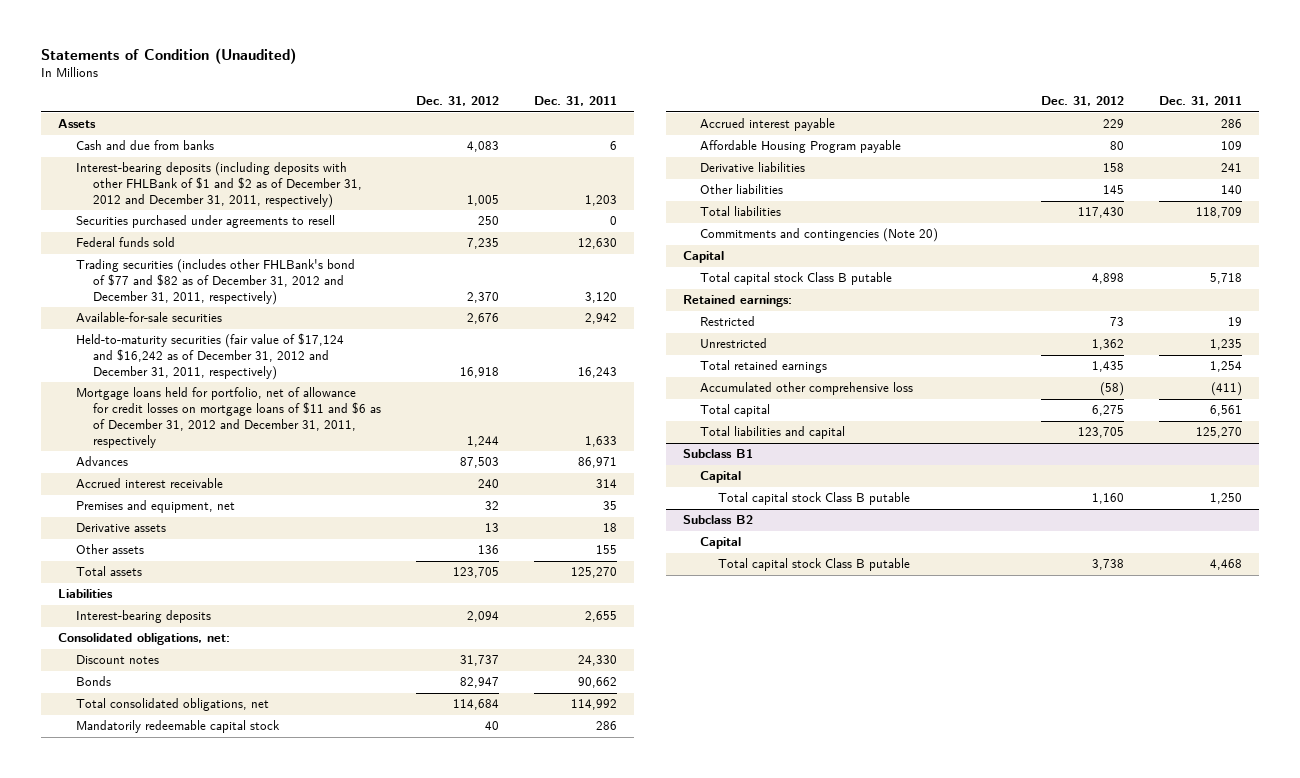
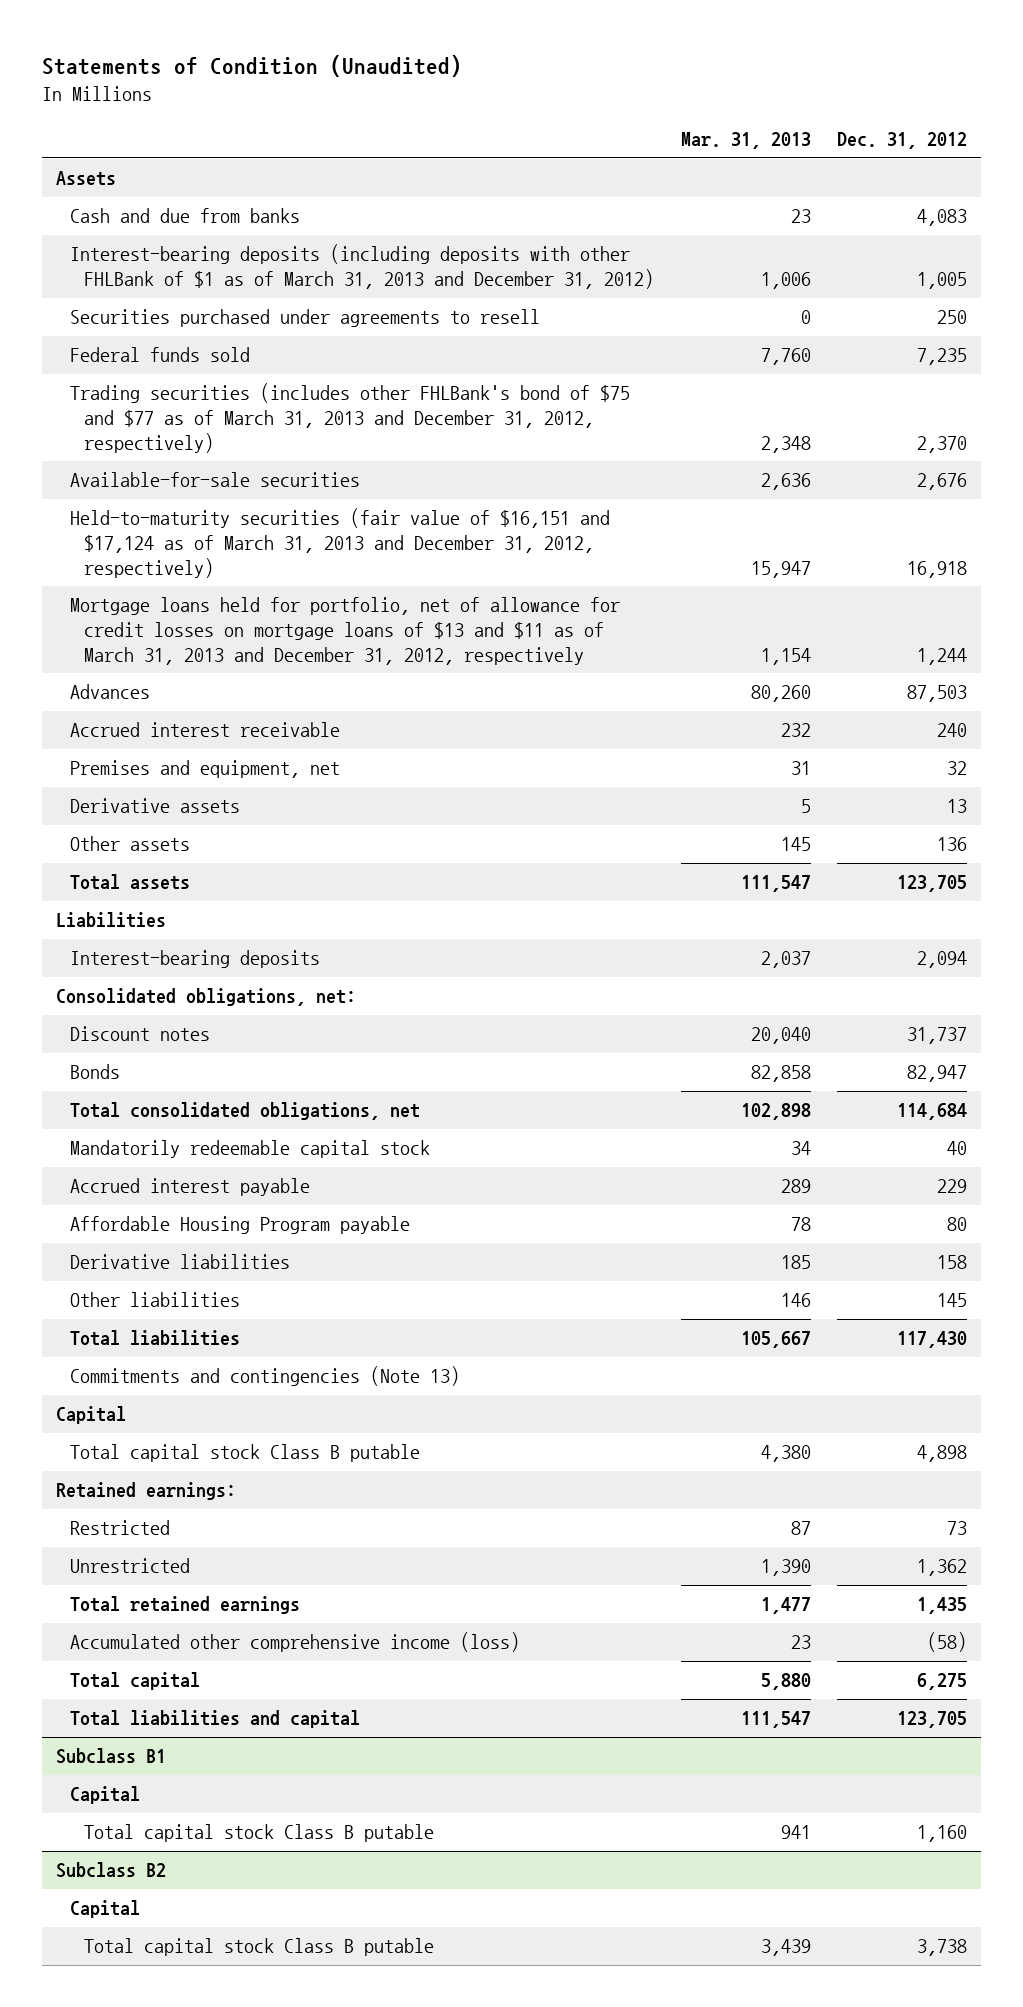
[533,96,617,107] Dec. 31, 2011 -> none
none -> [680,132,811,150] Mar. 31, 2013
[75,162,362,208] Interest-bearing deposits (including deposits with other FHLBank of $1 and $2 as of December 31, 2012 and December 31, 2011, respectively) -> [69,244,655,289] Interest-bearing deposits (including deposits with other FHLBank of $1 as of March 31, 2013 and December 31, 2012)
[75,259,355,305] Trading securities (includes other FHLBank's bond of $77 and $82 as of December 31, 2012 and December 31, 2011, respectively) -> [69,383,630,453] Trading securities (includes other FHLBank's bond of $75 and $77 as of March 31, 2013 and December 31, 2012, respectively)
[75,333,344,380] Held-to-maturity securities (fair value of $17,124 and $16,242 as of December 31, 2012 and December 31, 2011, respectively) -> [69,508,610,578] Held-to-maturity securities (fair value of $16,151 and $17,124 as of March 31, 2013 and December 31, 2012, respectively)
[75,387,381,448] Mortgage loans held for portfolio, net of allowance for credit losses on mortgage loans of $11 and $6 as of December 31, 2012 and December 31, 2011, respectively -> [69,597,620,665] Mortgage loans held for portfolio, net of allowance for credit losses on mortgage loans of $13 and $11 as of March 31, 2013 and December 31, 2012, respectively
[700,228,939,243] Commitments and contingencies (Note 20) -> [69,1366,460,1387] Commitments and contingencies (Note 13)
[700,382,914,396] Accumulated other comprehensive loss -> [69,1632,520,1653] Accumulated other comprehensive income (loss)

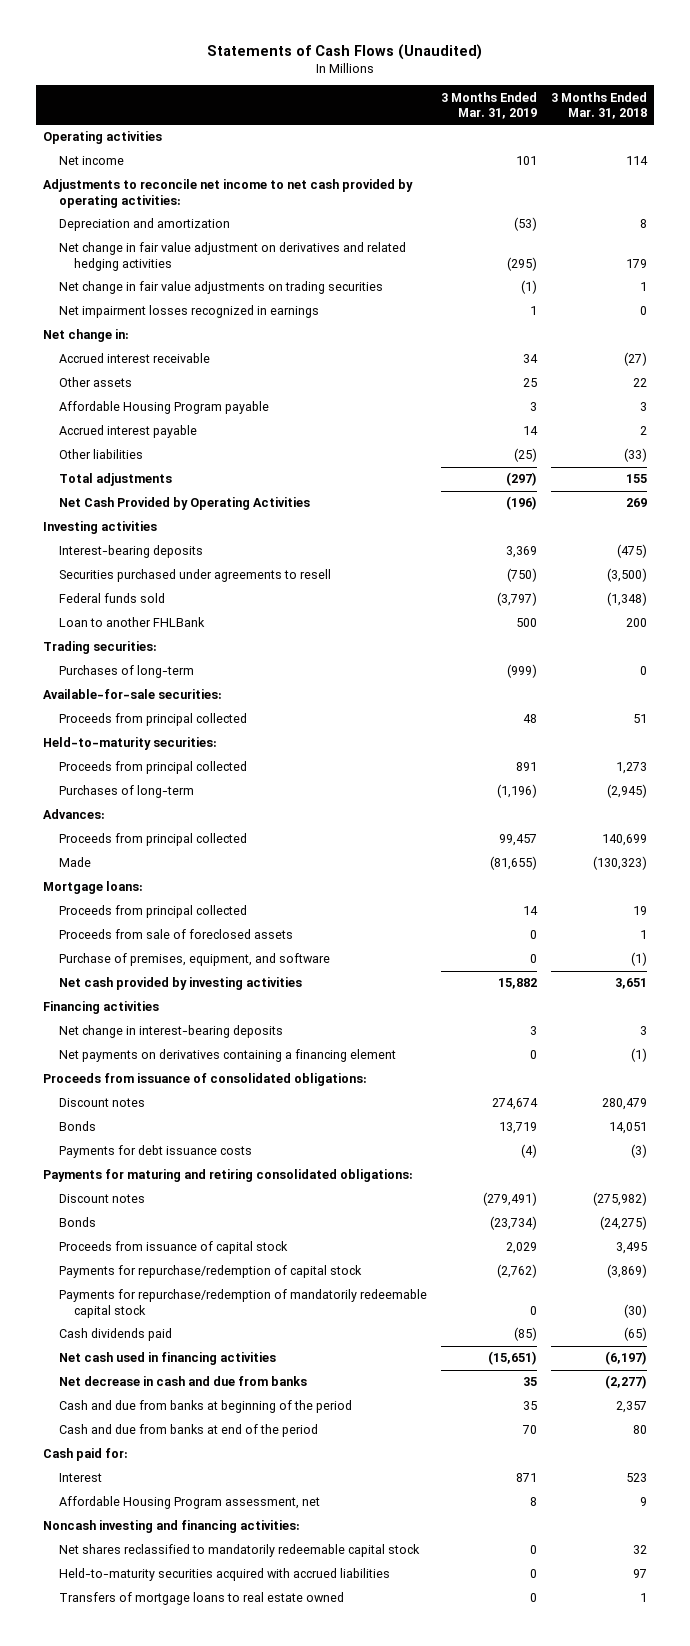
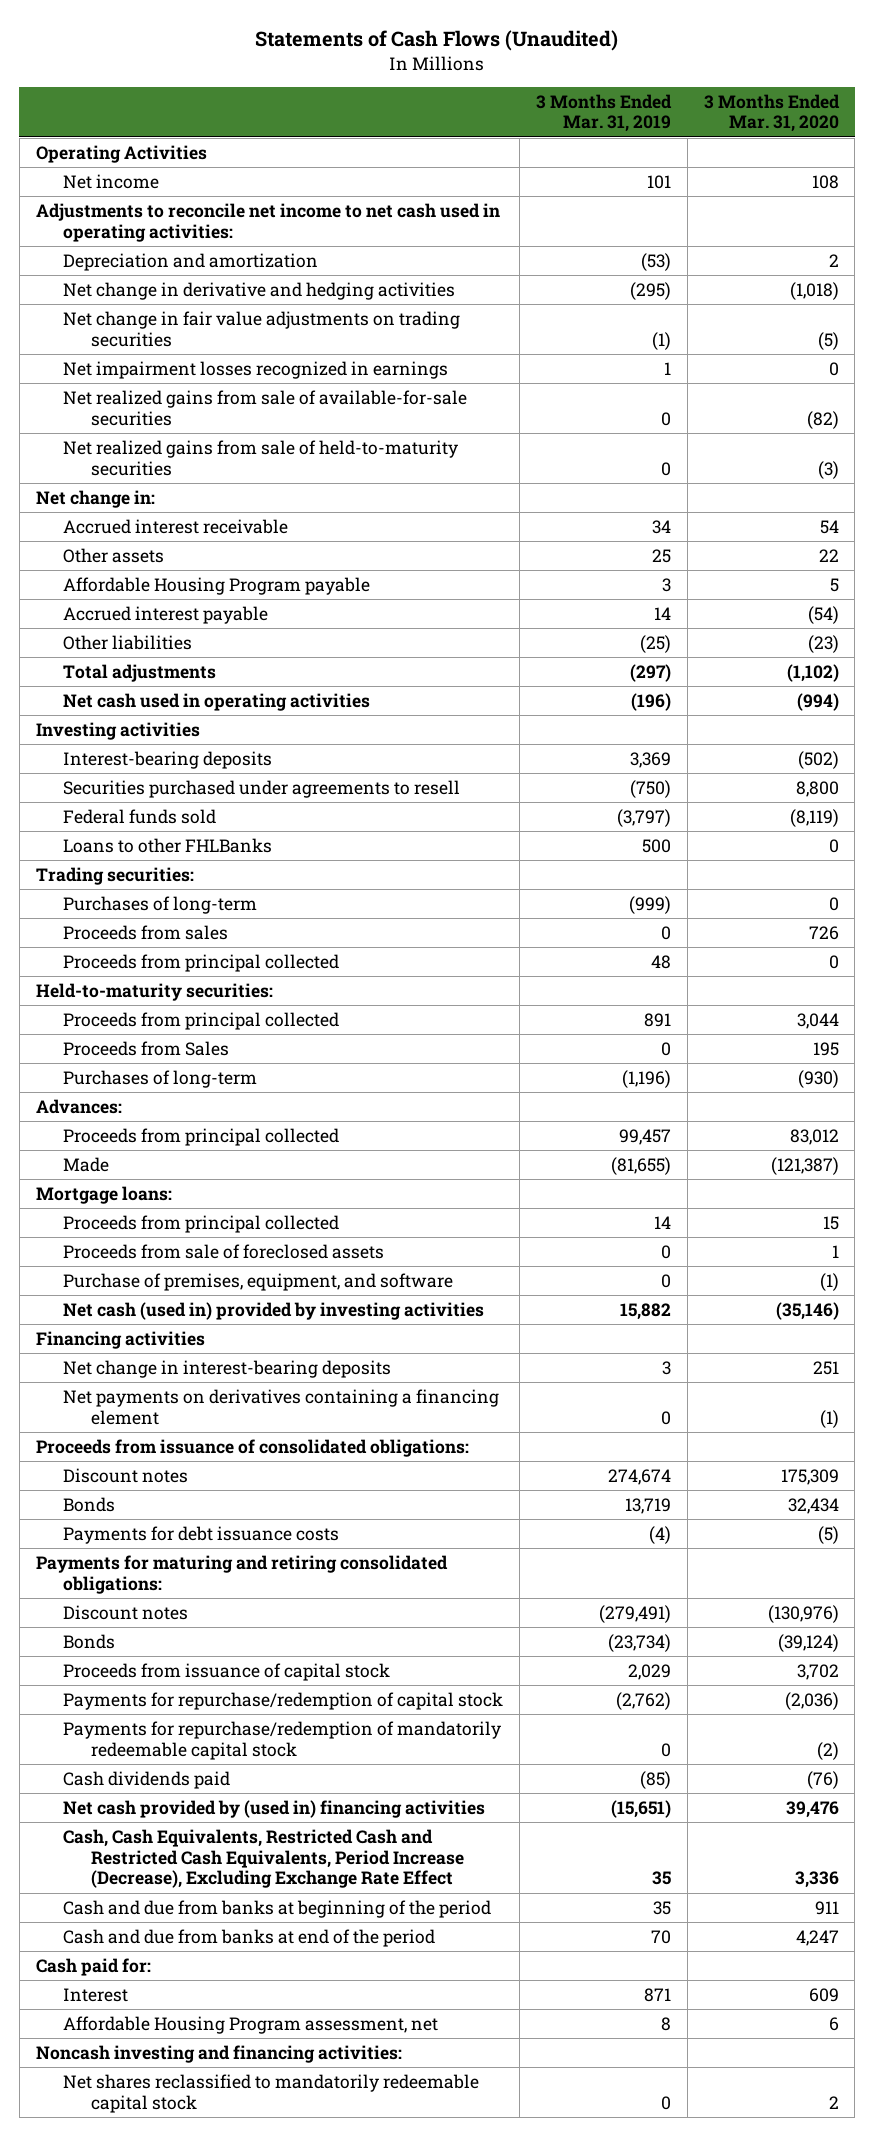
[551,91,648,119] 3 Months Ended Mar. 31, 2018 -> none
none -> [703,93,840,133] 3 Months Ended Mar. 31, 2020
[43,131,163,145] Operating activities -> [35,144,207,163] Operating Activities
[43,179,414,208] Adjustments to reconcile net income to net cash provided by operating activities: -> [35,202,500,242] Adjustments to reconcile net income to net cash used in operating activities:
[58,242,406,271] Net change in fair value adjustment on derivatives and related hedging activities -> [63,281,456,300] Net change in derivative and hedging activities
none -> [63,389,468,426] Net realized gains from sale of available-for-sale securities
none -> [63,439,459,476] Net realized gains from sale of held-to-maturity securities
[58,497,310,511] Net Cash Provided by Operating Activities -> [63,692,371,711] Net cash used in operating activities
[58,617,205,628] Loan to another FHLBank -> [63,837,273,853] Loans to other FHLBanks
[43,689,223,700] Available-for-sale securities: -> none
none -> [63,924,229,940] Proceeds from sales
none -> [63,1040,230,1056] Proceeds from Sales
[58,977,302,991] Net cash provided by investing activities -> [63,1301,485,1320] Net cash (used in) provided by investing activities
[58,1376,307,1387] Net decrease in cash and due from banks -> none
[58,1352,276,1366] Net cash used in financing activities -> [63,1799,486,1818] Net cash provided by (used in) financing activities
none -> [63,1828,464,1889] Cash, Cash Equivalents, Restricted Cash and Restricted Cash Equivalents, Period Increase (Decrease), Excluding Exchange Rate Effect
[58,1568,390,1582] Held-to-maturity securities acquired with accrued liabilities -> none
[58,1592,344,1606] Transfers of mortgage loans to real estate owned -> none

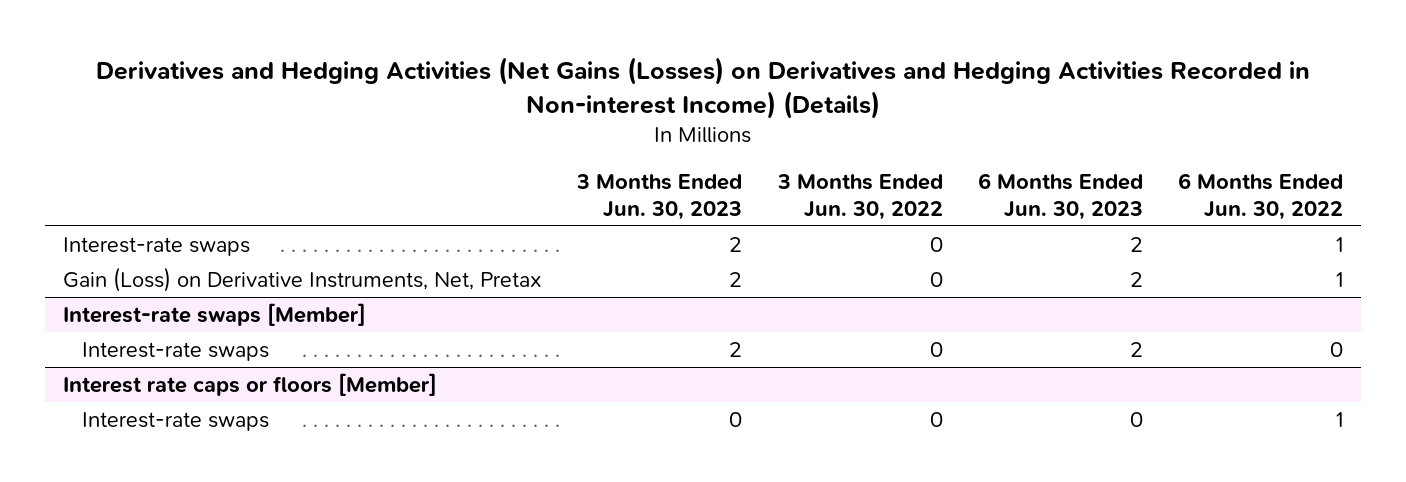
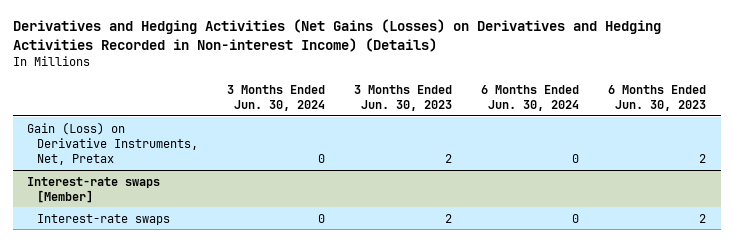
[776,173,943,220] 3 Months Ended Jun. 30, 2022 -> none
[1178,172,1344,220] 6 Months Ended Jun. 30, 2022 -> none
none -> [226,85,325,112] 3 Months Ended Jun. 30, 2024
none -> [481,85,580,112] 6 Months Ended Jun. 30, 2024
[62,236,250,256] Interest-rate swaps -> none
[62,372,437,396] Interest rate caps or floors [Member] -> none
[81,411,269,431] Interest-rate swaps -> none

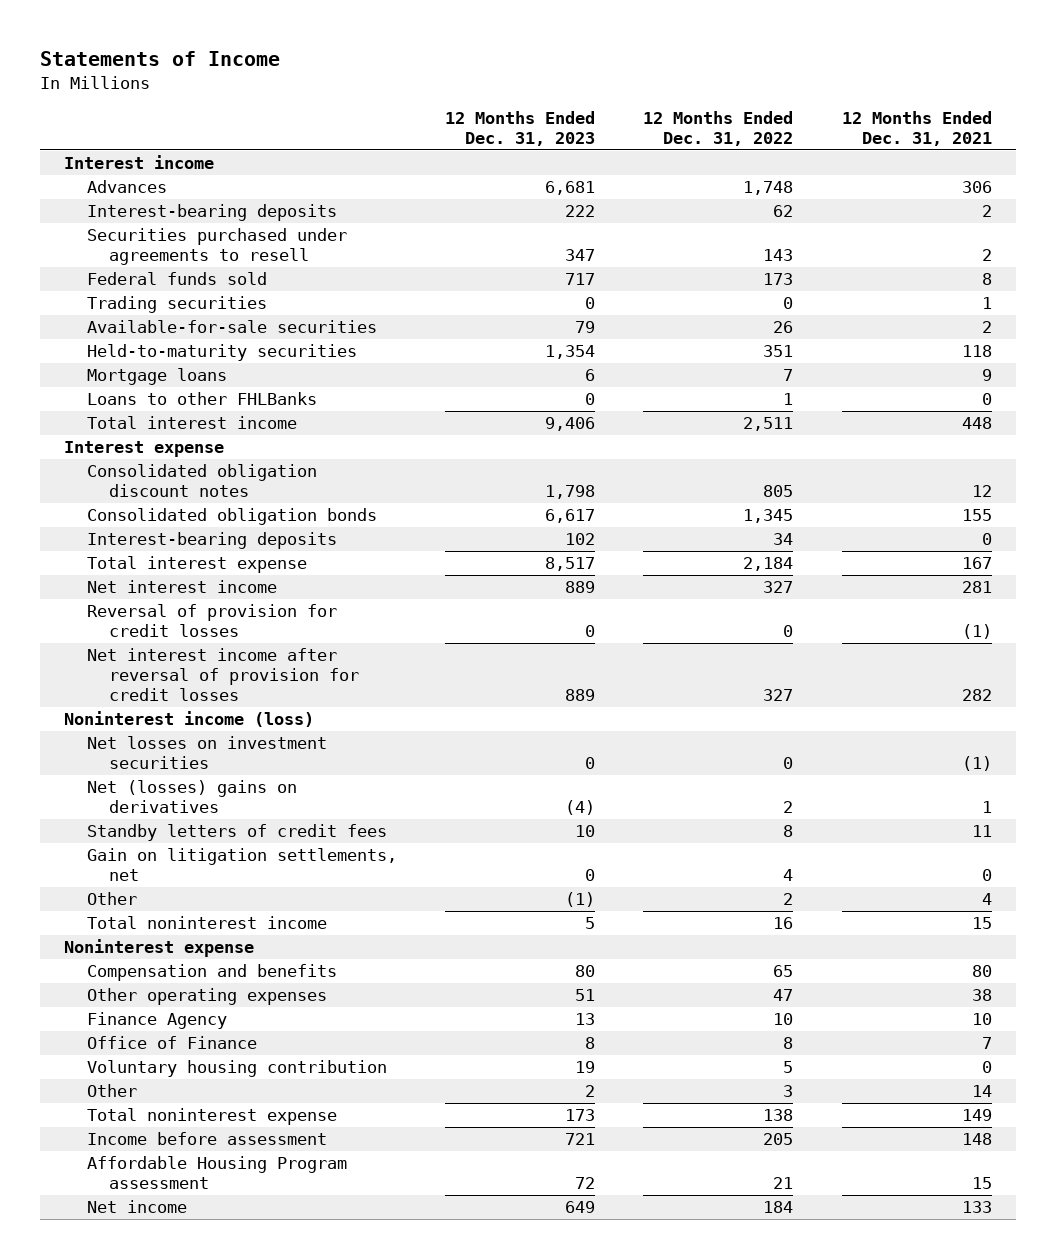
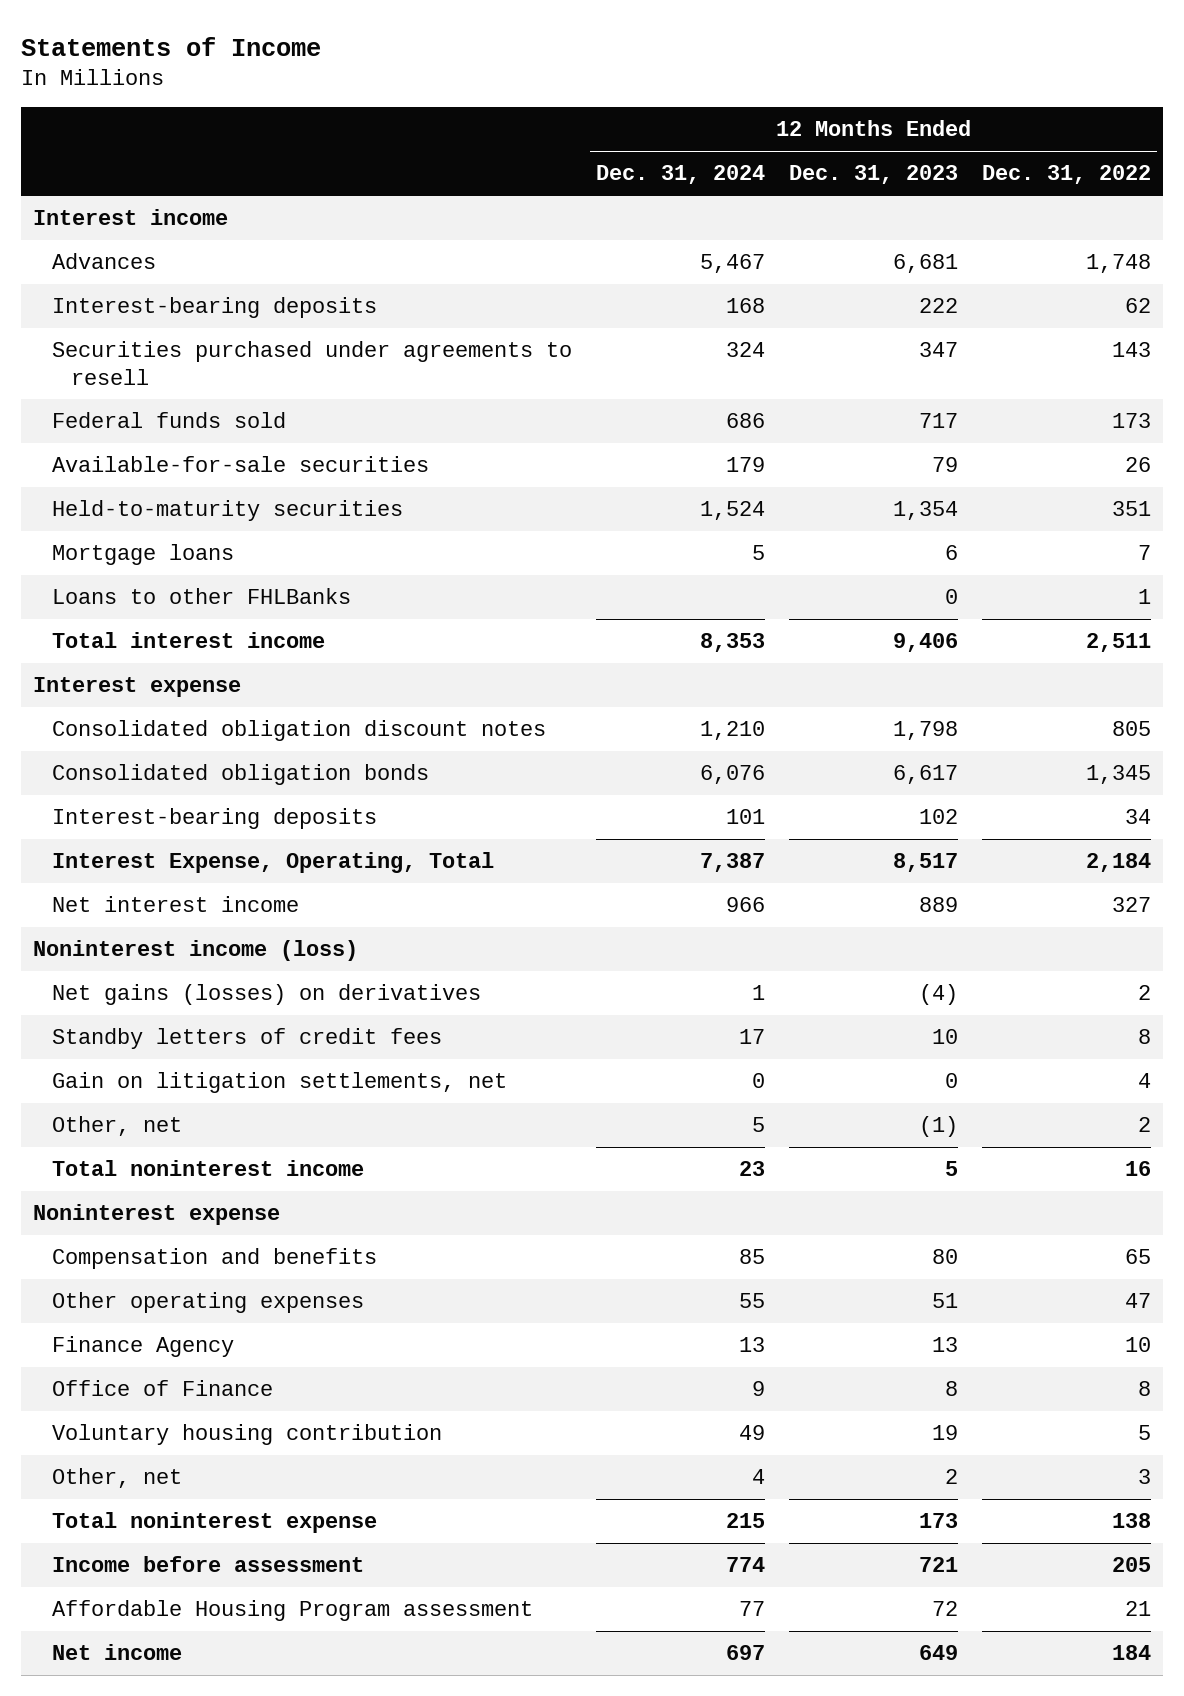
[841,110,992,146] 12 Months Ended Dec. 31, 2021 -> none
none -> [596,165,766,185] Dec. 31, 2024
[86,296,267,314] Trading securities -> none
[86,556,307,574] Total interest expense -> [52,852,495,874] Interest Expense, Operating, Total
[86,604,337,638] Reversal of provision for credit losses -> none
[86,648,360,701] Net interest income after reversal of provision for credit losses -> none
[86,736,327,770] Net losses on investment securities -> none
[86,780,297,814] Net (losses) gains on derivatives -> [52,984,482,1006] Net gains (losses) on derivatives
[86,892,137,906] Other -> [52,1116,183,1137] Other, net
[86,1084,137,1098] Other -> [52,1468,183,1489] Other, net

